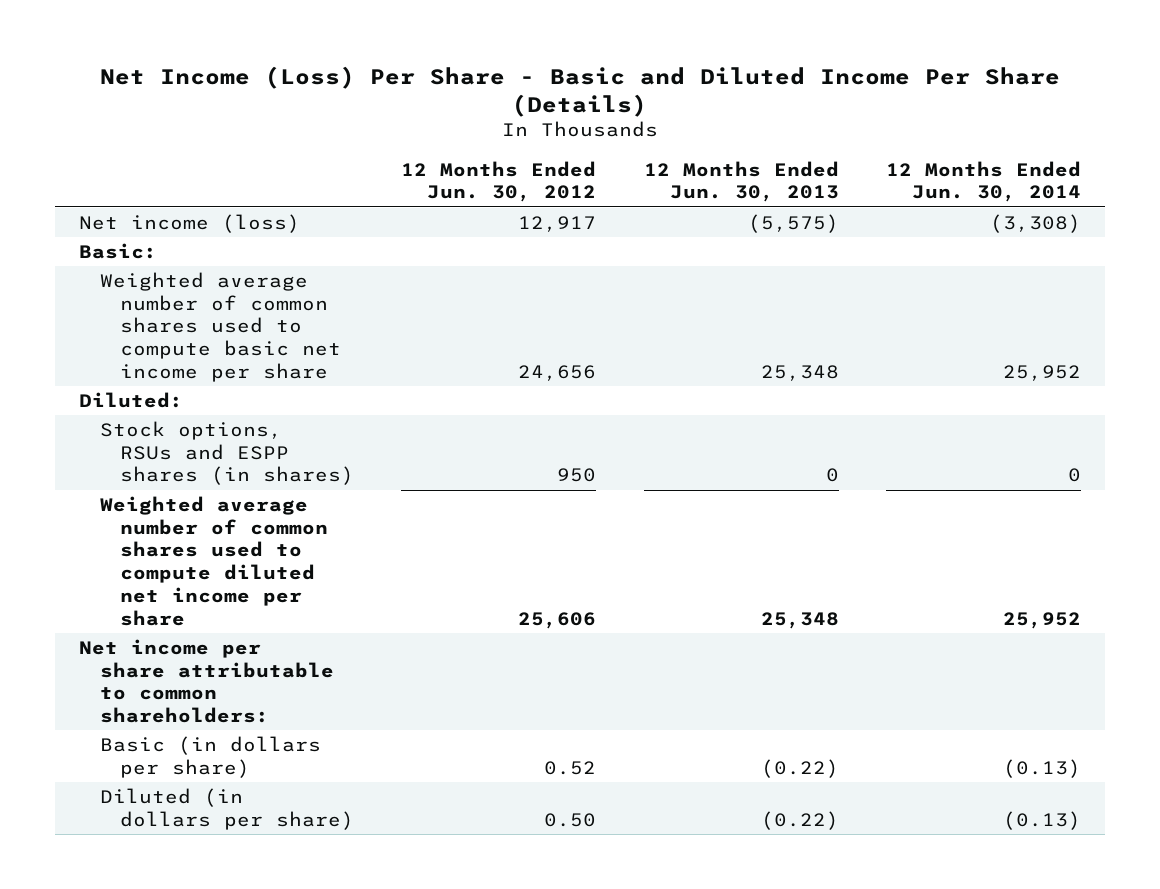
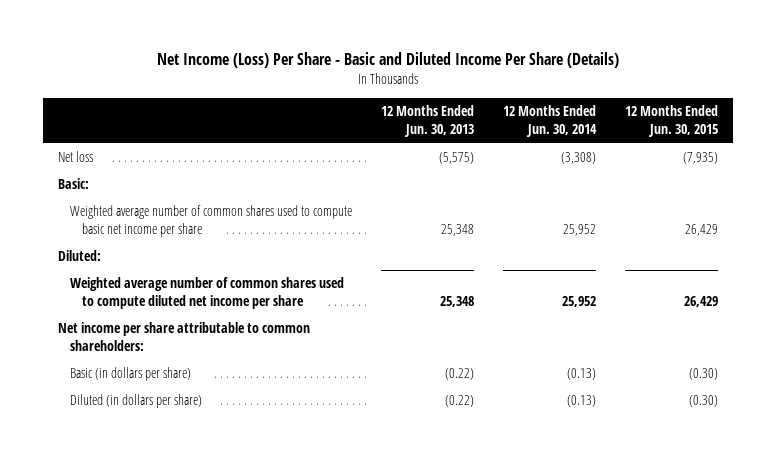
[401,160,597,203] 12 Months Ended Jun. 30, 2012 -> none
none -> [625,105,719,138] 12 Months Ended Jun. 30, 2015
[79,213,301,233] Net income (loss) -> [57,151,93,163] Net loss
[99,420,354,486] Stock options, RSUs and ESPP shares (in shares) -> none

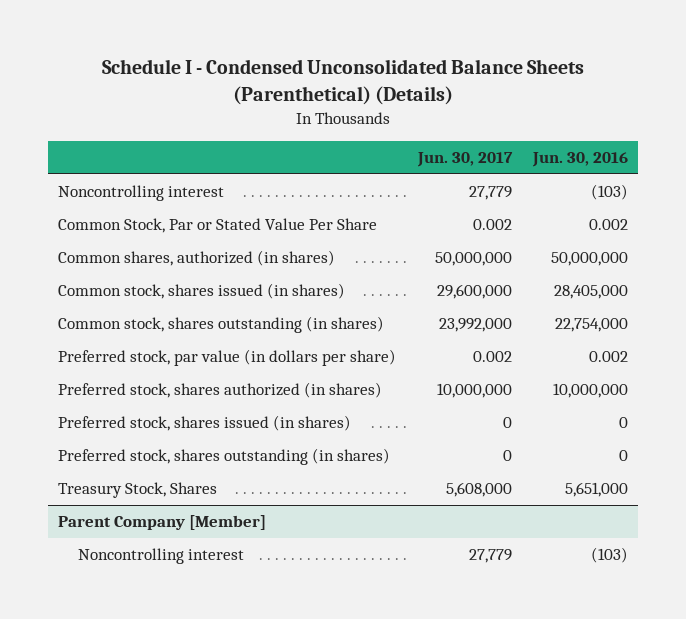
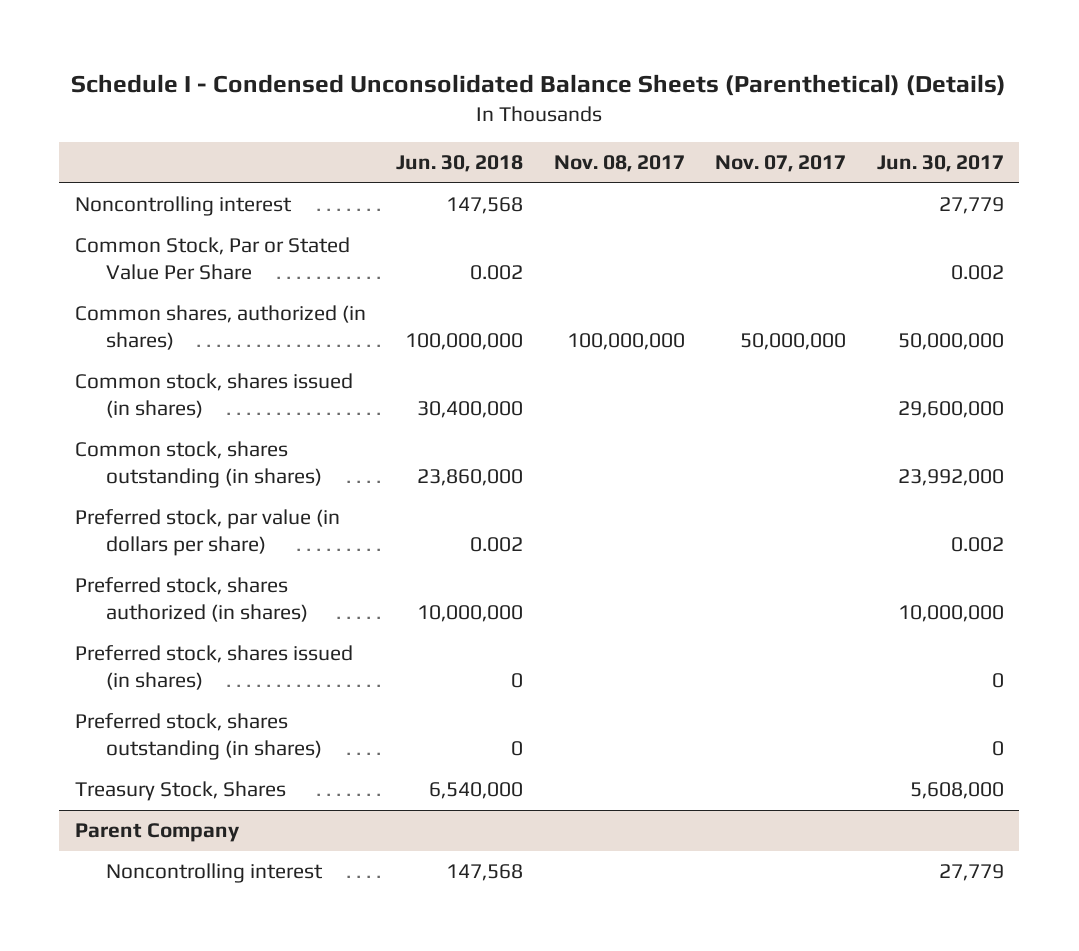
[531,152,628,168] Jun. 30, 2016 -> none
none -> [396,155,524,173] Jun. 30, 2018
none -> [553,155,685,173] Nov. 08, 2017
none -> [715,155,847,173] Nov. 07, 2017
[58,515,267,531] Parent Company [Member] -> [74,823,240,843] Parent Company

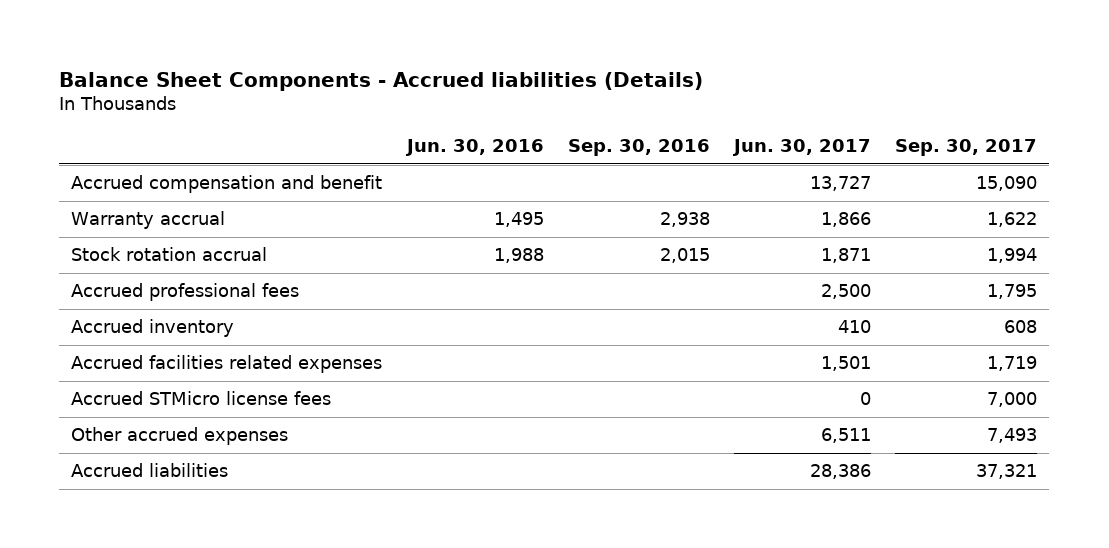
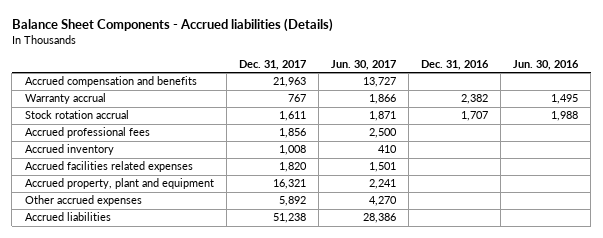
[567,139,710,157] Sep. 30, 2016 -> none
[895,139,1038,157] Sep. 30, 2017 -> none
none -> [238,59,306,70] Dec. 31, 2017
none -> [421,59,490,70] Dec. 31, 2016
[71,175,383,194] Accrued compensation and benefit -> [24,76,197,88] Accrued compensation and benefits
[71,391,332,406] Accrued STMicro license fees -> none
none -> [24,178,214,190] Accrued property, plant and equipment
[821,428,872,444] 6,511 -> [368,196,397,207] 4,270

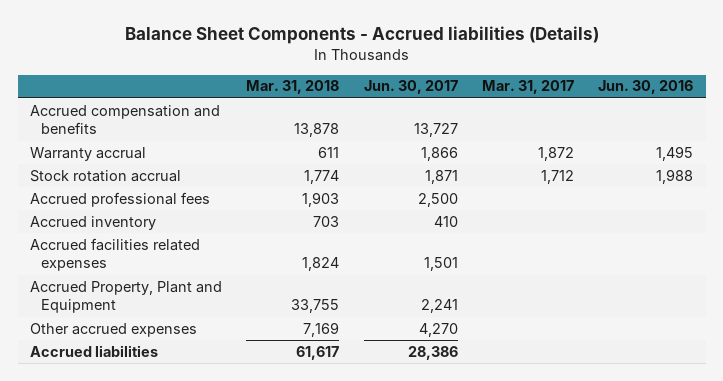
[238,59,306,70] Dec. 31, 2017 -> none
[421,59,490,70] Dec. 31, 2016 -> none
none -> [246,80,340,95] Mar. 31, 2018
none -> [482,80,575,95] Mar. 31, 2017
[24,178,214,190] Accrued property, plant and equipment -> [29,280,222,314] Accrued Property, Plant and Equipment

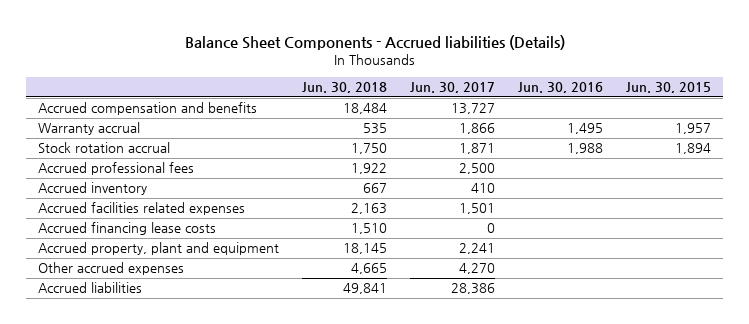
[246,80,340,95] Mar. 31, 2018 -> none
[482,80,575,95] Mar. 31, 2017 -> none
none -> [302,82,388,94] Jun. 30, 2018
none -> [626,82,712,94] Jun. 30, 2015
none -> [38,222,217,236] Accrued financing lease costs
[29,280,222,314] Accrued Property, Plant and Equipment -> [38,242,280,256] Accrued property, plant and equipment

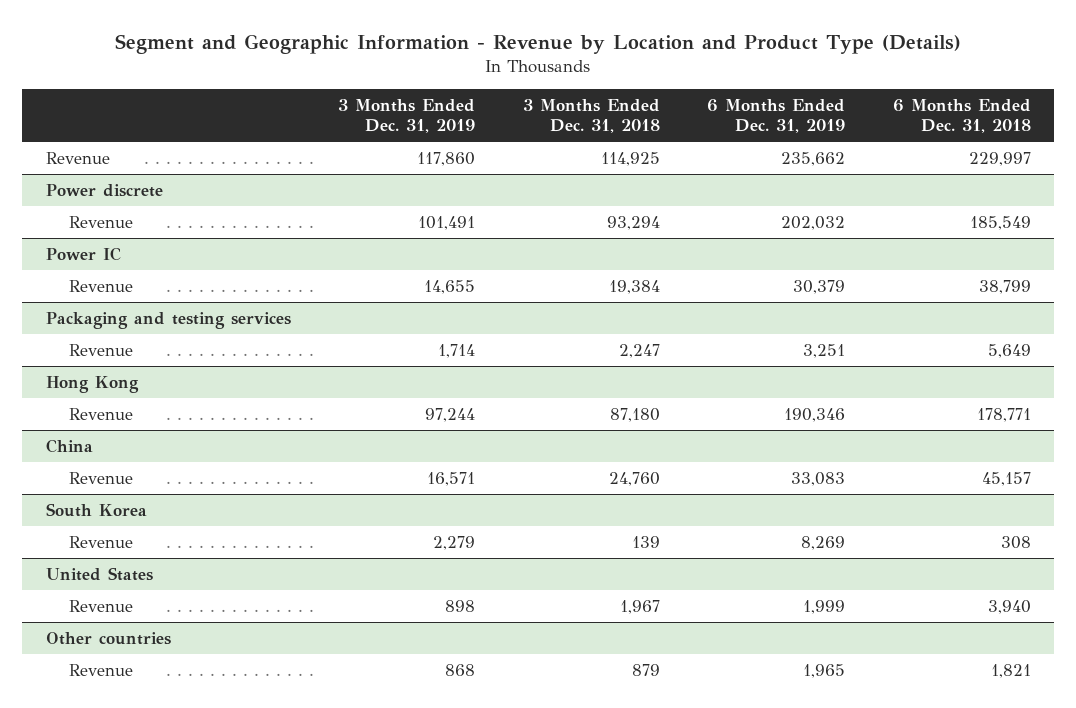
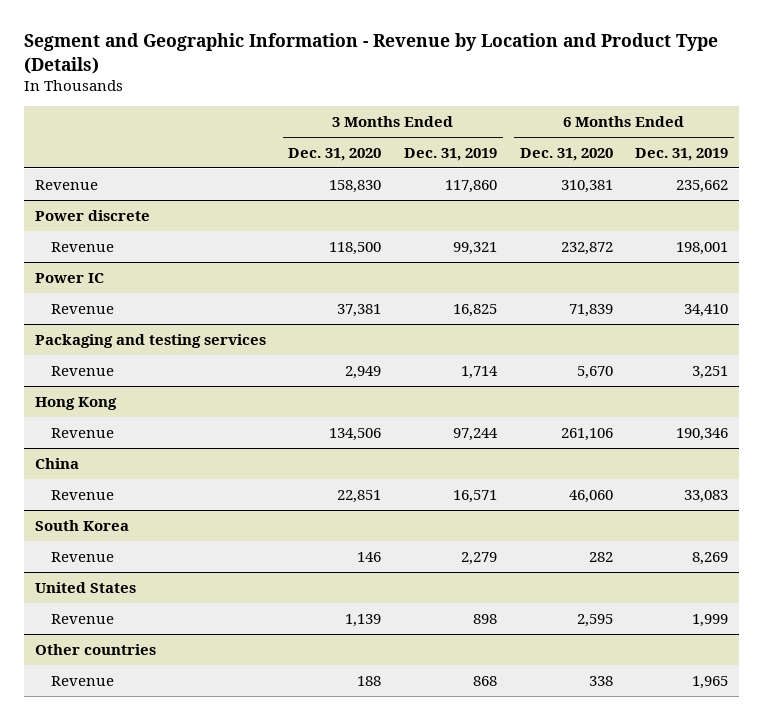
[522,99,660,133] 3 Months Ended Dec. 31, 2018 -> none
[892,99,1031,133] 6 Months Ended Dec. 31, 2018 -> none
none -> [288,148,382,162] Dec. 31, 2020
none -> [519,148,613,162] Dec. 31, 2020
[418,216,476,231] 101,491 -> [453,241,498,255] 99,321
[781,216,846,231] 202,032 -> [676,241,729,255] 198,001
[424,280,476,295] 14,655 -> [453,303,498,317] 16,825
[793,280,846,295] 30,379 -> [684,303,729,317] 34,410

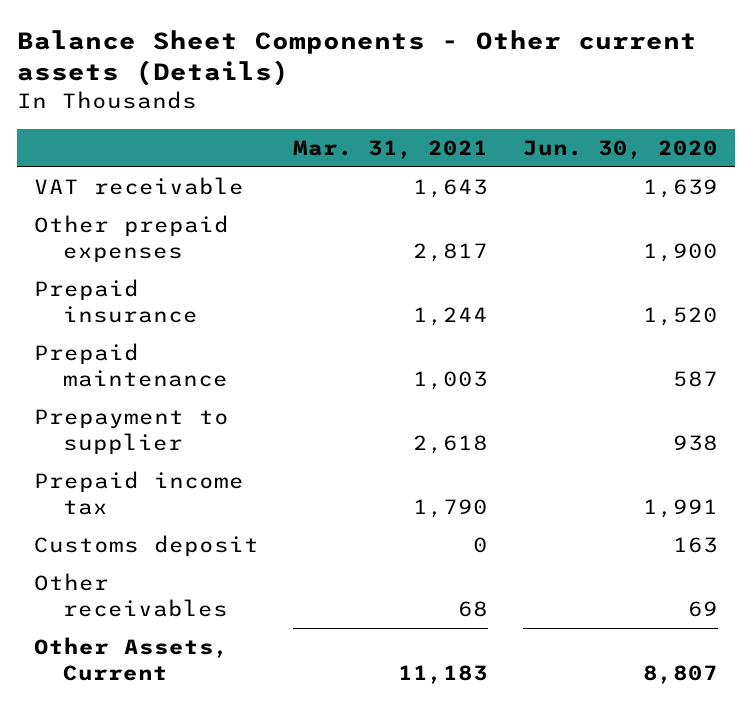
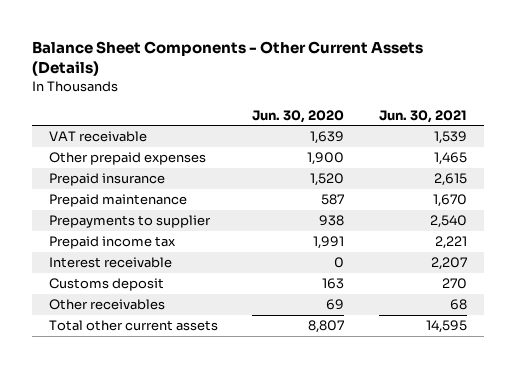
[16,29,697,87] Balance Sheet Components - Other current assets (Details) -> [32,40,424,77] Balance Sheet Components - Other Current Assets (Details)
[293,139,489,159] Mar. 31, 2021 -> none
none -> [378,109,467,123] Jun. 30, 2021
[33,409,229,455] Prepayment to supplier -> [49,215,212,229] Prepayments to supplier
none -> [49,257,173,269] Interest receivable
[33,637,229,681] Other Assets, Current -> [49,320,219,332] Total other current assets

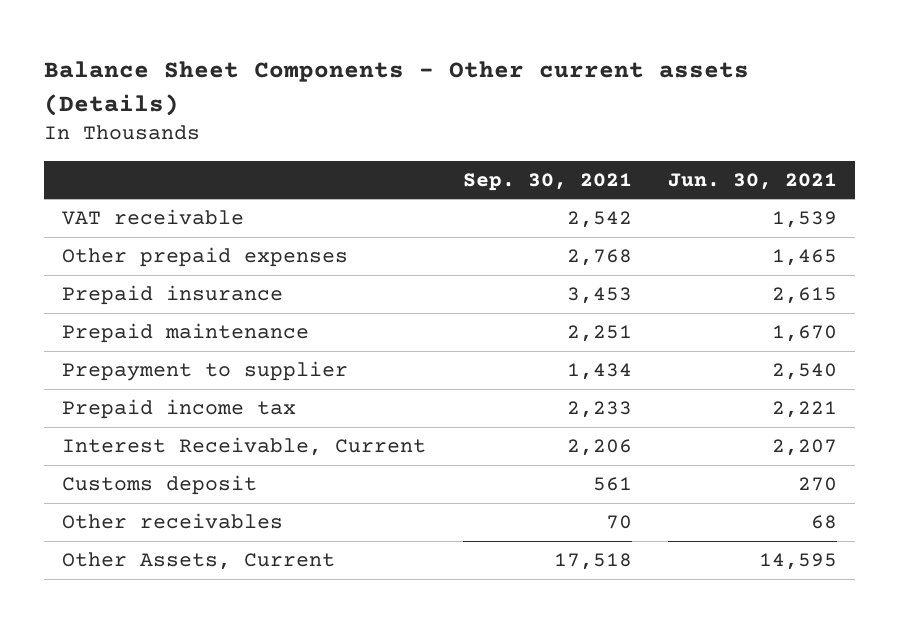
[32,40,424,77] Balance Sheet Components - Other Current Assets (Details) -> [44,61,750,116] Balance Sheet Components - Other current assets (Details)
[252,109,345,123] Jun. 30, 2020 -> none
none -> [462,172,632,191] Sep. 30, 2021
[49,215,212,229] Prepayments to supplier -> [62,360,349,381] Prepayment to supplier
[49,257,173,269] Interest receivable -> [62,436,427,456] Interest Receivable, Current
[49,320,219,332] Total other current assets -> [62,551,336,570] Other Assets, Current

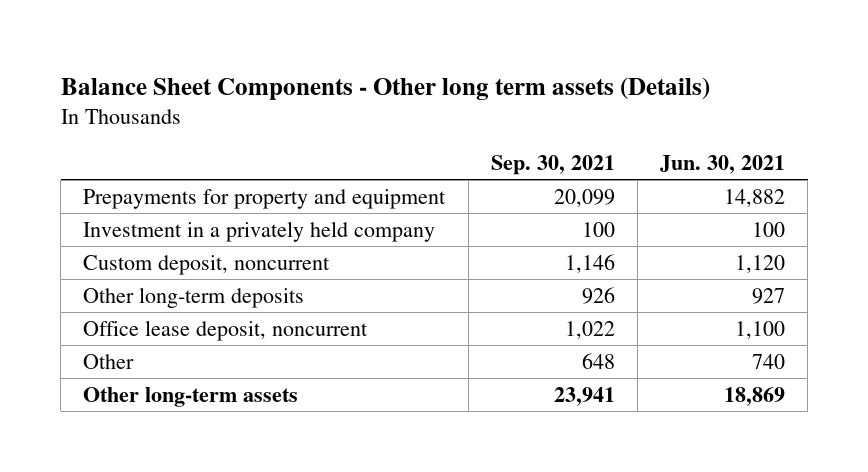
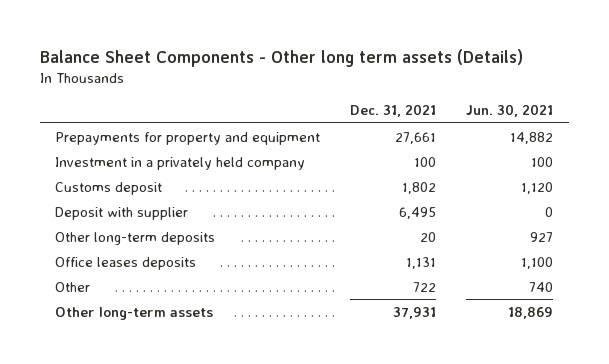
[490,154,615,175] Sep. 30, 2021 -> none
none -> [350,104,437,118] Dec. 31, 2021
[83,254,331,275] Custom deposit, noncurrent -> [55,181,163,195] Customs deposit
none -> [55,206,189,220] Deposit with supplier
[83,319,369,341] Office lease deposit, noncurrent -> [55,256,197,270] Office leases deposits

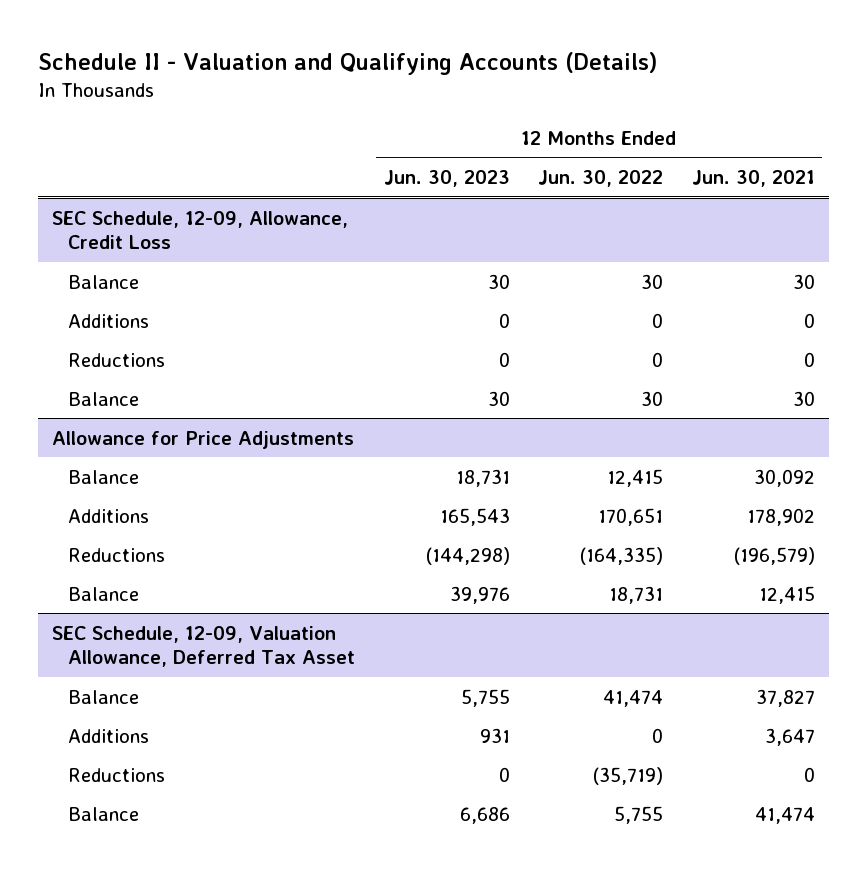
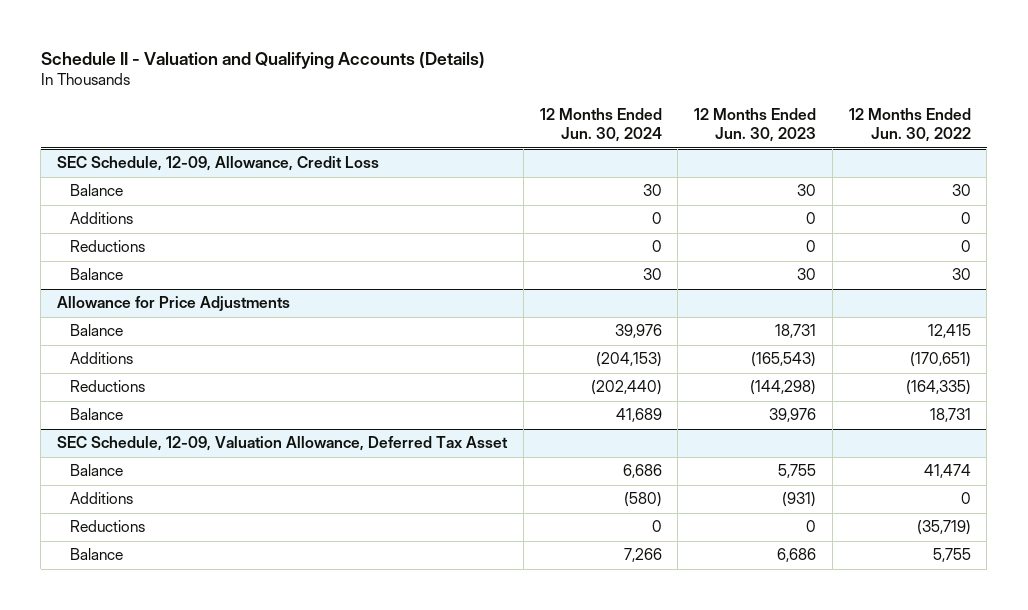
[691,169,815,187] Jun. 30, 2021 -> none
none -> [539,107,662,143] 12 Months Ended Jun. 30, 2024
[439,507,510,526] 165,543 -> [751,352,817,368] (165,543)
[598,507,664,526] 170,651 -> [909,352,971,368] (170,651)
[479,727,510,743] 931 -> [782,492,817,508] (931)

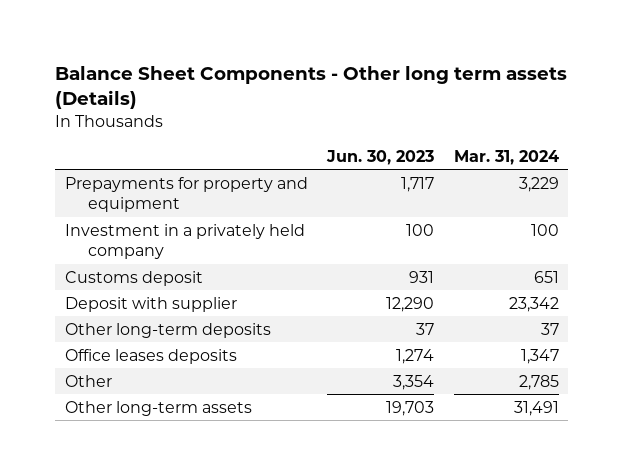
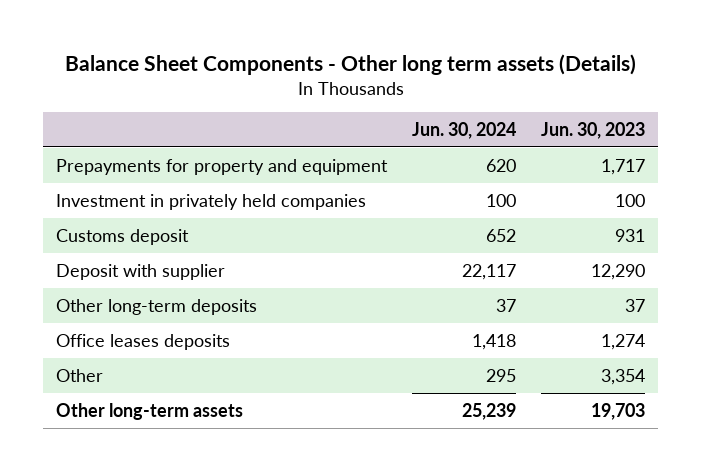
[453,149,559,165] Mar. 31, 2024 -> none
none -> [412,122,517,140] Jun. 30, 2024
[64,223,305,260] Investment in a privately held company -> [55,193,366,210] Investment in privately held companies

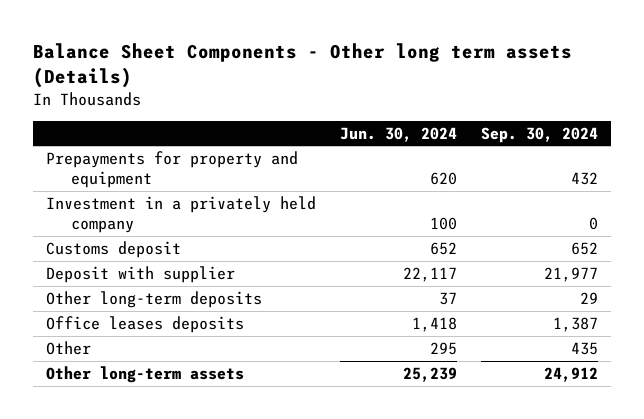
[541,122,646,140] Jun. 30, 2023 -> none
none -> [481,126,599,143] Sep. 30, 2024
[55,193,366,210] Investment in privately held companies -> [45,195,316,234] Investment in a privately held company

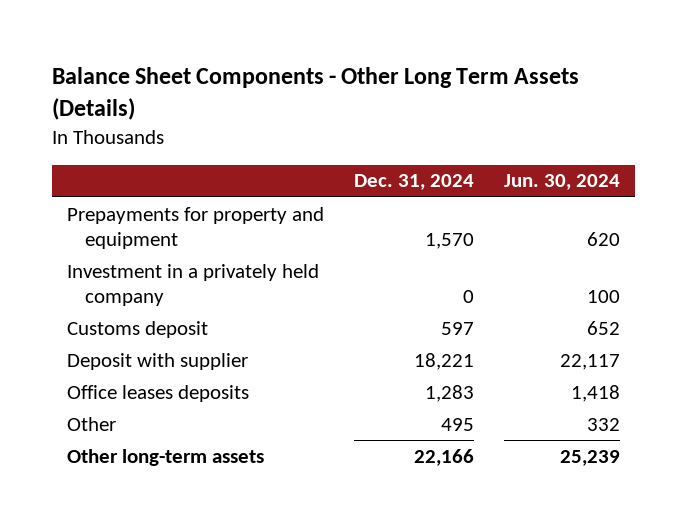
[33,43,573,89] Balance Sheet Components - Other long term assets (Details) -> [52,67,580,121] Balance Sheet Components - Other Long Term Assets (Details)
[481,126,599,143] Sep. 30, 2024 -> none
none -> [354,174,475,191] Dec. 31, 2024
[45,290,262,308] Other long-term deposits -> none
[430,341,458,355] 295 -> [586,417,620,431] 332

